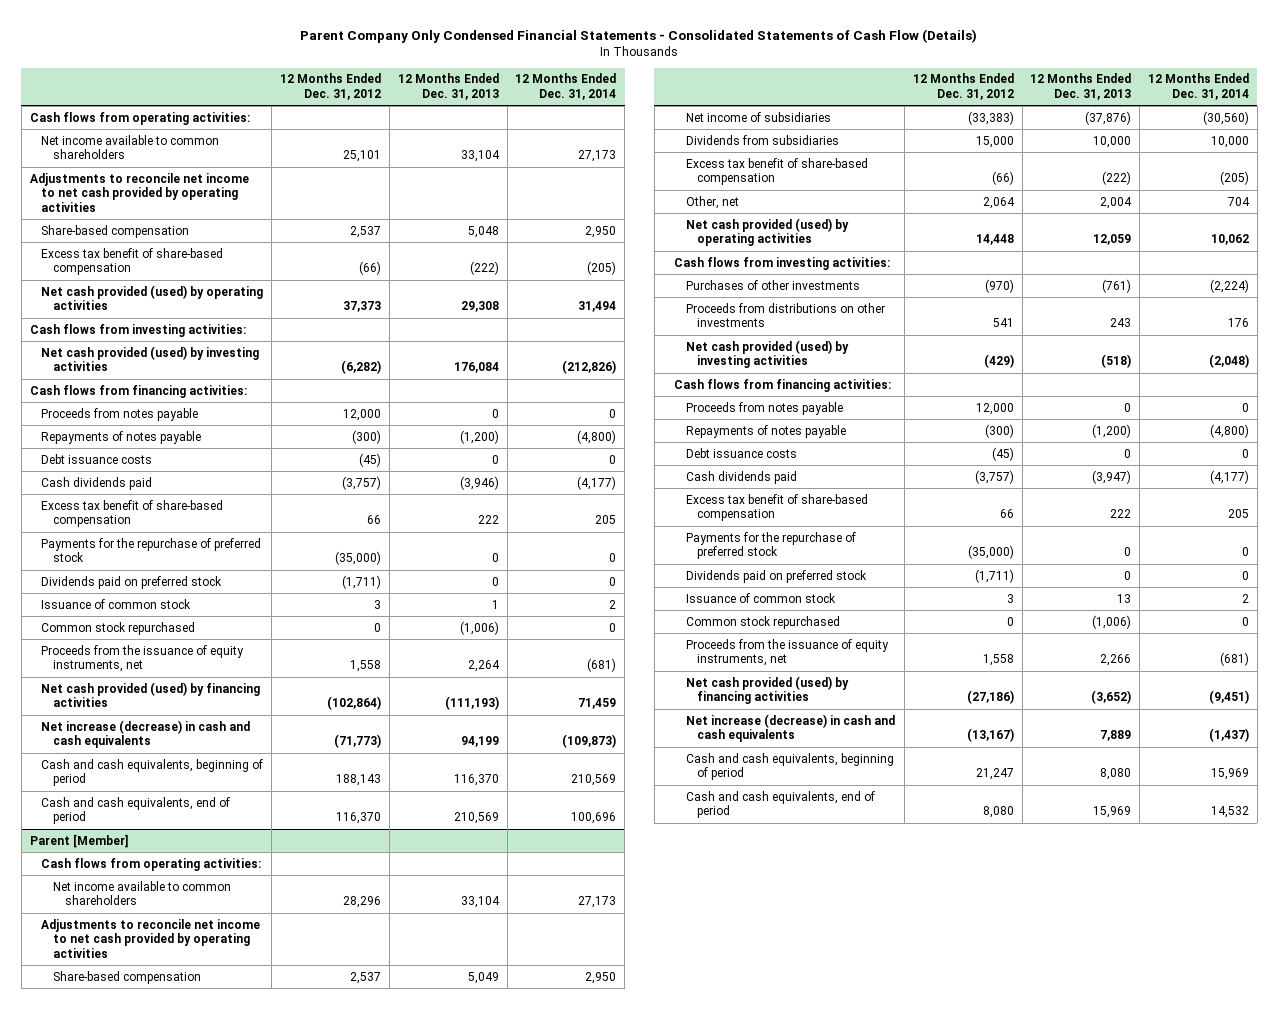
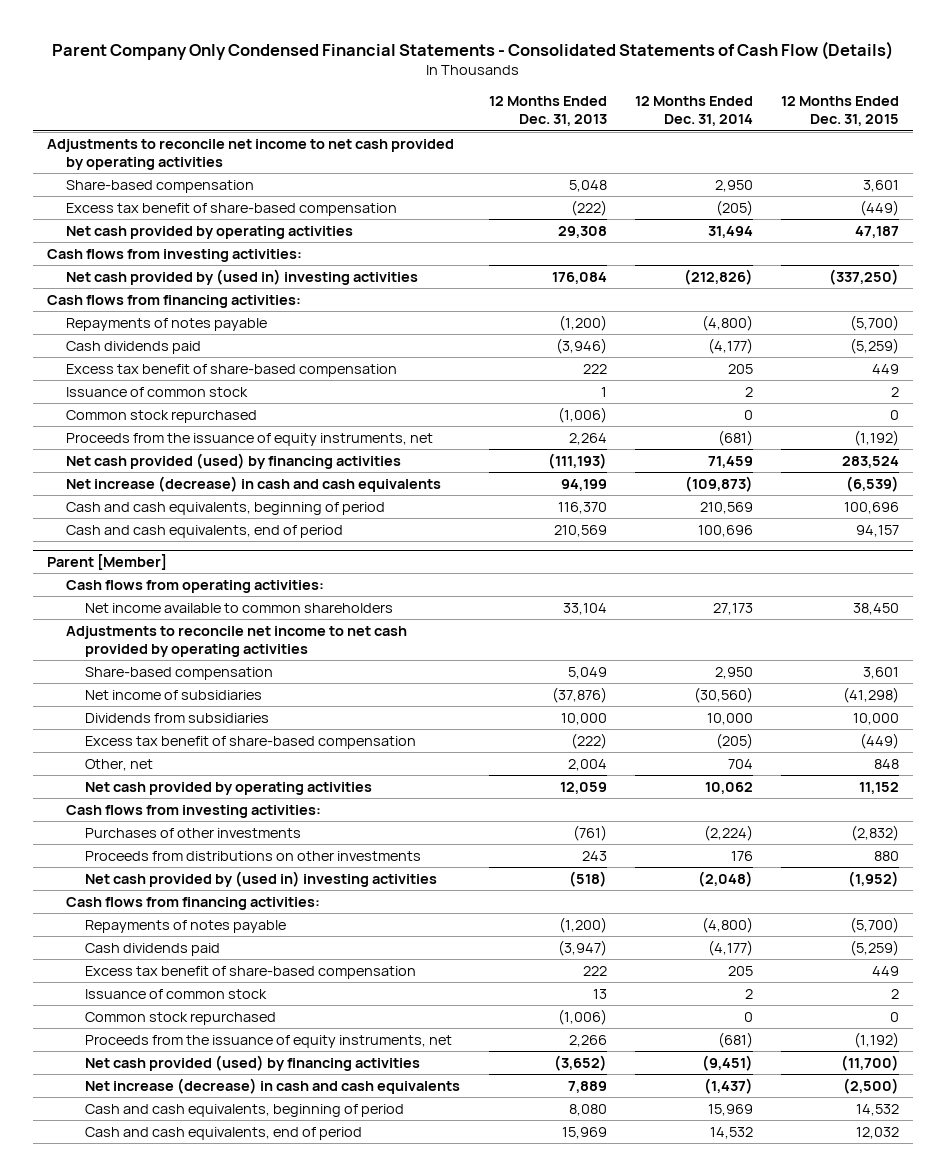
[280,73,382,100] 12 Months Ended Dec. 31, 2012 -> none
none -> [781,96,900,127] 12 Months Ended Dec. 31, 2015
[29,111,250,125] Cash flows from operating activities: -> none
[41,134,220,160] Net income available to common shareholders -> none
[41,284,264,311] Net cash provided (used) by operating activities -> [66,225,354,239] Net cash provided by operating activities
[41,345,260,372] Net cash provided (used) by investing activities -> [66,268,419,285] Net cash provided by (used in) investing activities
[41,407,199,421] Proceeds from notes payable -> none
[41,453,153,464] Debt issuance costs -> none
[41,537,262,563] Payments for the repurchase of preferred stock -> none
[41,575,223,589] Dividends paid on preferred stock -> none
[685,217,849,247] Net cash provided (used) by operating activities -> [85,781,373,795] Net cash provided by operating activities
[685,339,849,369] Net cash provided (used) by investing activities -> [85,870,438,887] Net cash provided by (used in) investing activities
[685,401,843,415] Proceeds from notes payable -> none
[685,447,797,458] Debt issuance costs -> none
[685,531,856,560] Payments for the repurchase of preferred stock -> none
[685,569,867,583] Dividends paid on preferred stock -> none

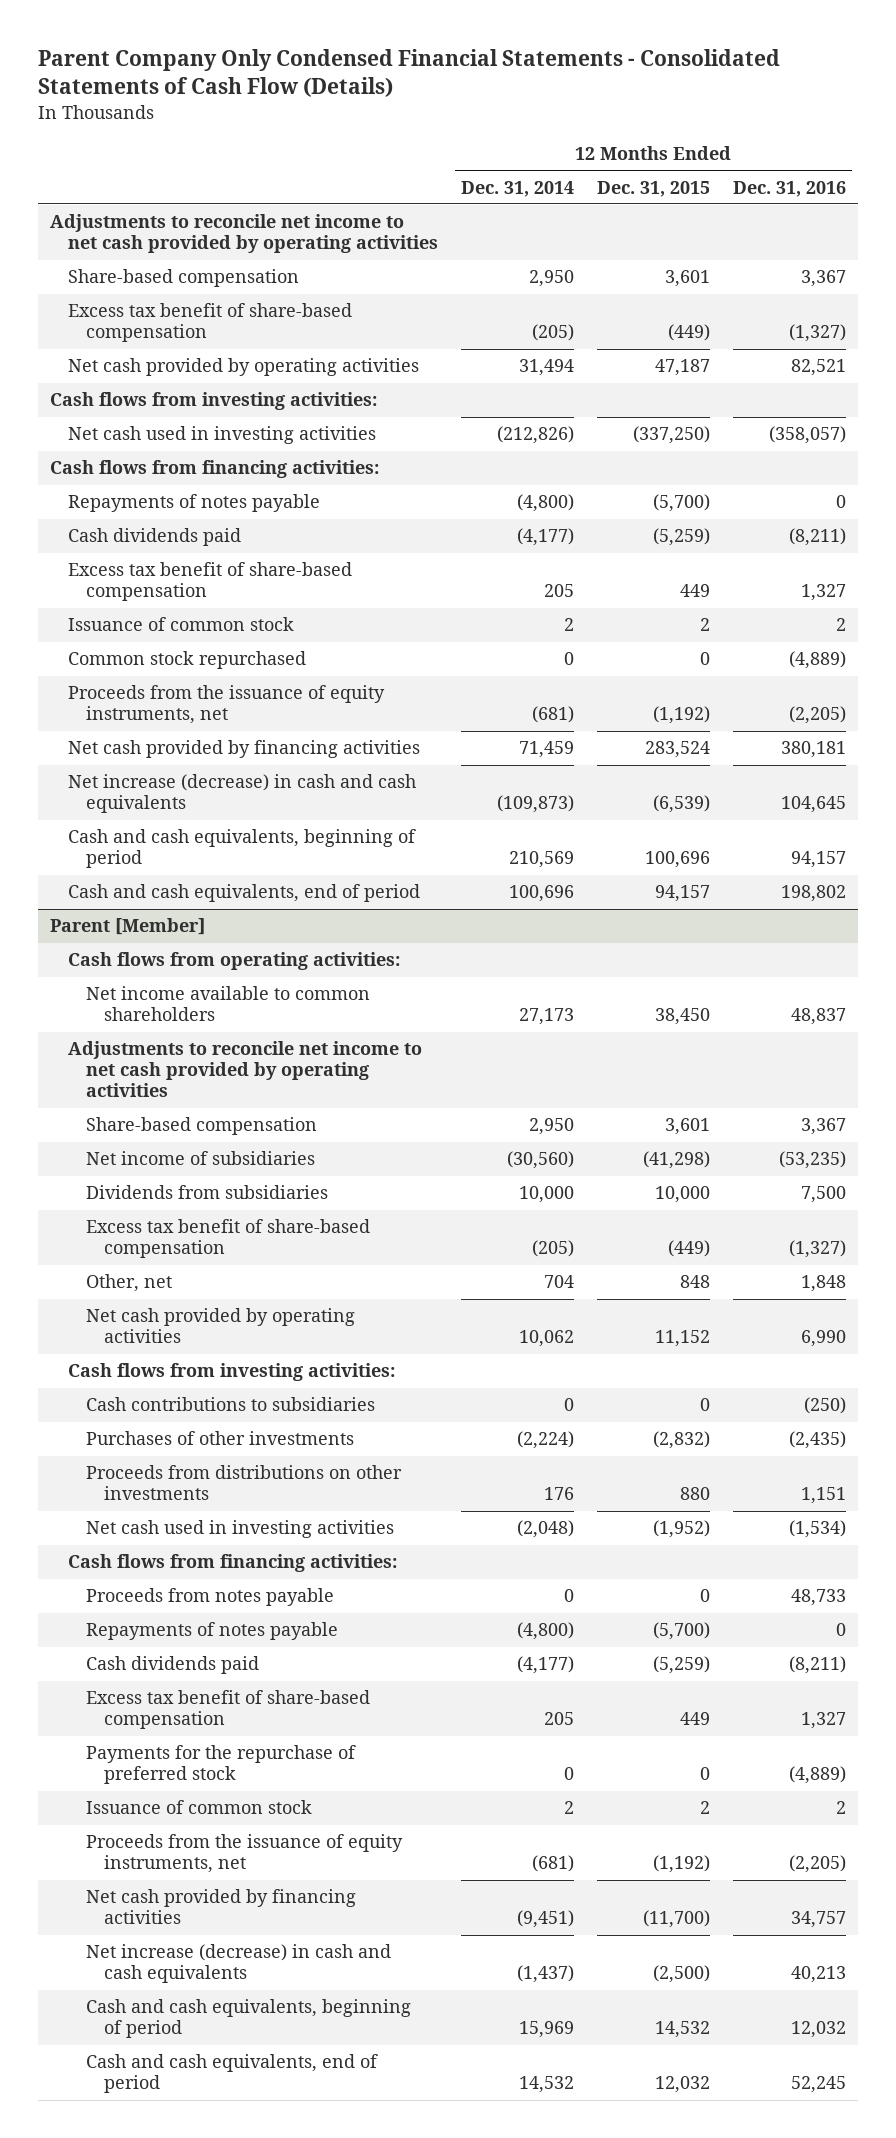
[488,96,607,127] 12 Months Ended Dec. 31, 2013 -> none
none -> [733,180,847,197] Dec. 31, 2016
[66,268,419,285] Net cash provided by (used in) investing activities -> [67,426,376,445] Net cash used in investing activities
[66,452,402,469] Net cash provided (used) by financing activities -> [67,740,420,759] Net cash provided by financing activities
none -> [85,1397,375,1412] Cash contributions to subsidiaries
[85,870,438,887] Net cash provided by (used in) investing activities -> [85,1520,394,1539] Net cash used in investing activities
none -> [85,1588,334,1607] Proceeds from notes payable
none -> [85,1745,356,1785] Payments for the repurchase of preferred stock
[85,1011,277,1025] Common stock repurchased -> none
[85,1054,421,1071] Net cash provided (used) by financing activities -> [85,1889,356,1925] Net cash provided by financing activities

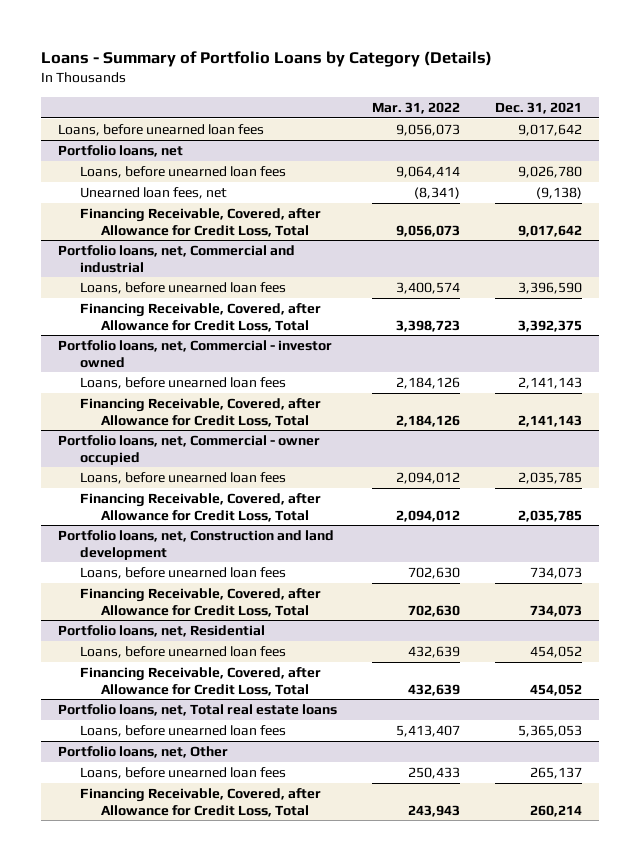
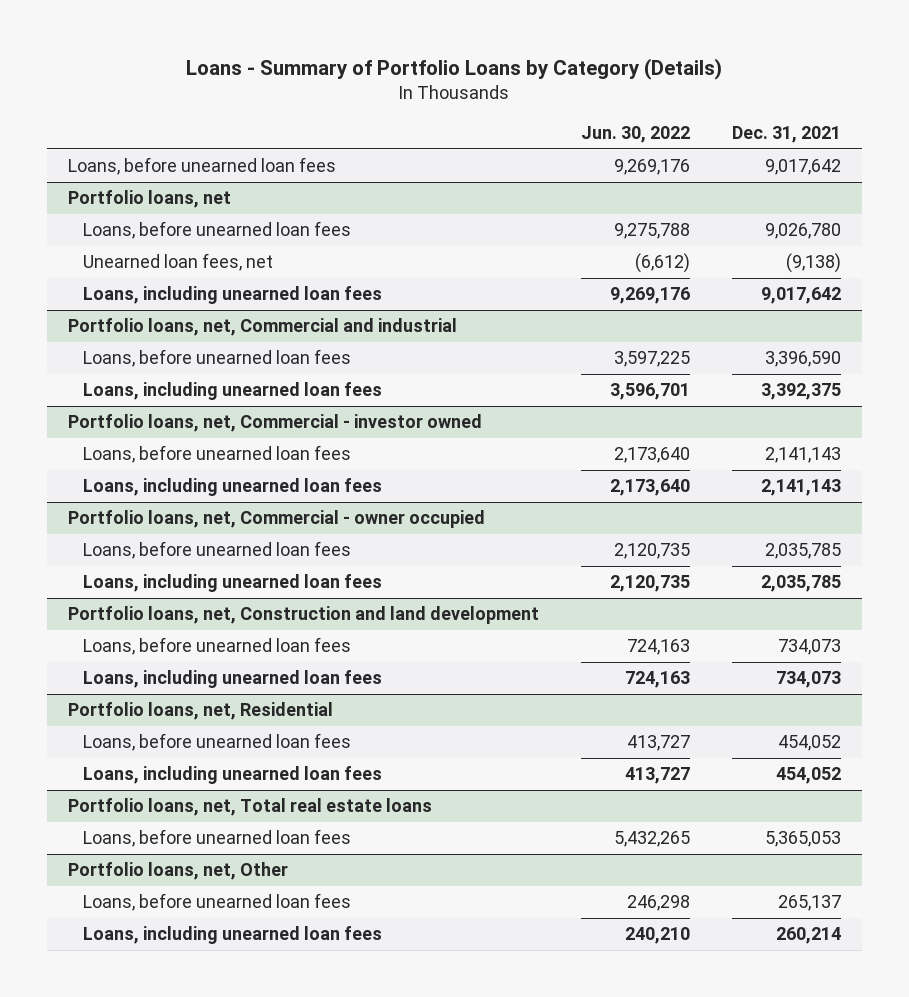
[372,101,461,114] Mar. 31, 2022 -> none
none -> [580,126,690,144] Jun. 30, 2022
[79,208,321,237] Financing Receivable, Covered, after Allowance for Credit Loss, Total -> [83,286,383,305] Loans, including unearned loan fees
[79,303,321,332] Financing Receivable, Covered, after Allowance for Credit Loss, Total -> [83,382,383,401] Loans, including unearned loan fees
[79,398,321,427] Financing Receivable, Covered, after Allowance for Credit Loss, Total -> [83,478,383,497] Loans, including unearned loan fees
[79,493,321,522] Financing Receivable, Covered, after Allowance for Credit Loss, Total -> [83,574,383,593] Loans, including unearned loan fees
[79,588,321,617] Financing Receivable, Covered, after Allowance for Credit Loss, Total -> [83,670,383,689] Loans, including unearned loan fees
[79,667,321,696] Financing Receivable, Covered, after Allowance for Credit Loss, Total -> [83,766,383,785] Loans, including unearned loan fees
[79,788,321,817] Financing Receivable, Covered, after Allowance for Credit Loss, Total -> [83,926,383,945] Loans, including unearned loan fees

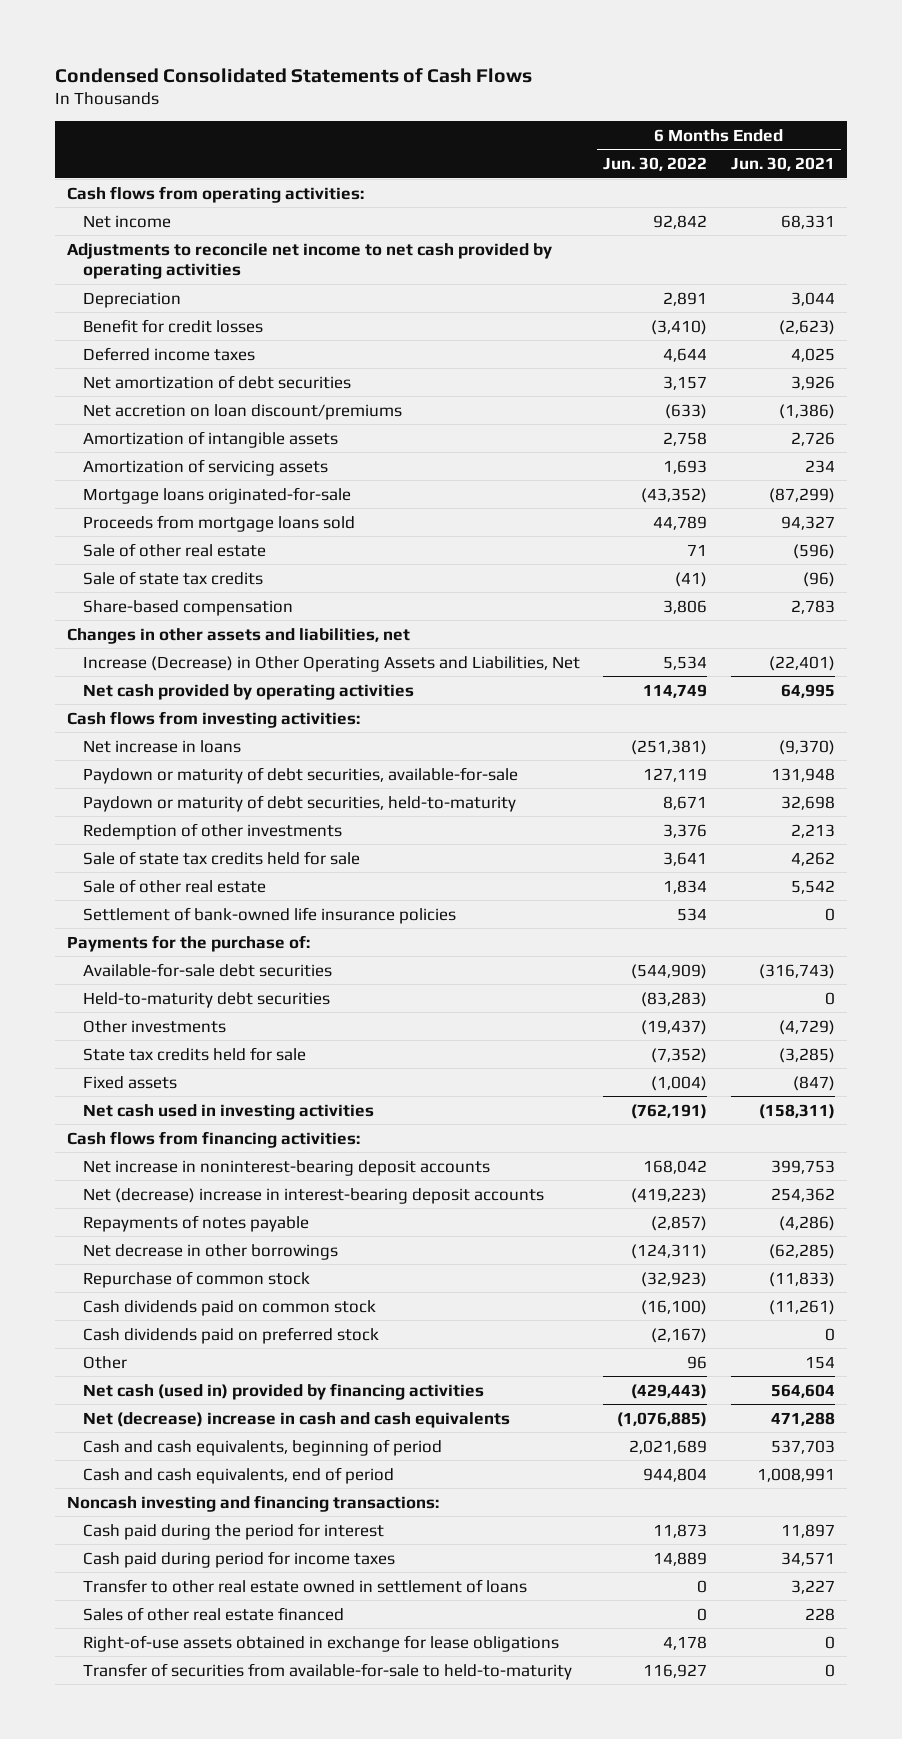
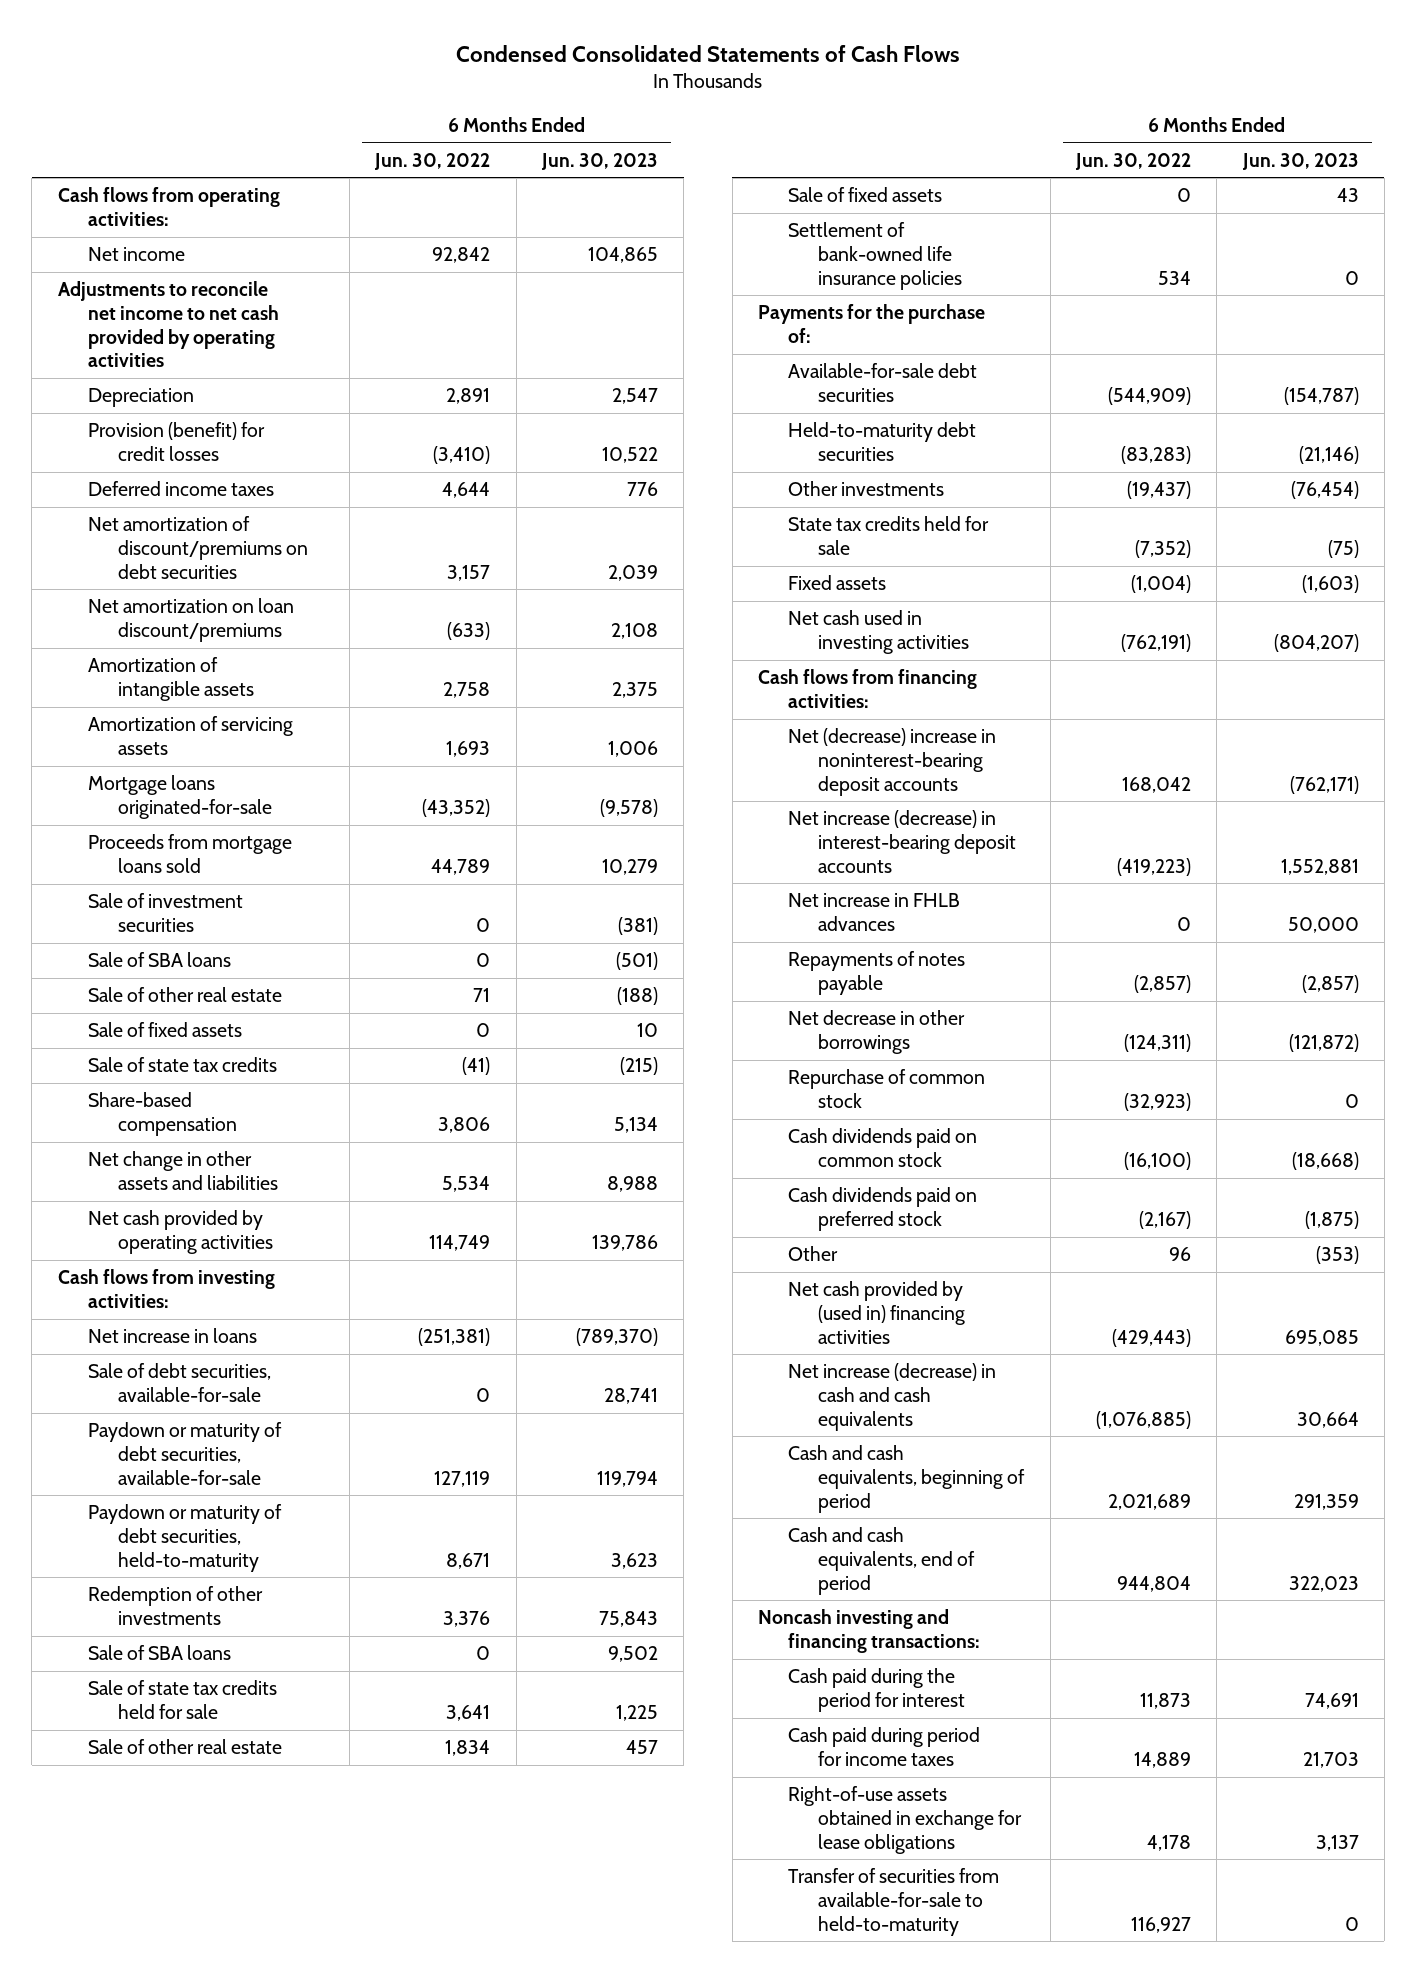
[731,157,836,172] Jun. 30, 2021 -> none
none -> [541,152,659,170] Jun. 30, 2023
[82,318,263,333] Benefit for credit losses -> [87,422,265,461] Provision (benefit) for credit losses
[82,374,351,389] Net amortization of debt securities -> [87,516,308,579] Net amortization of discount/premiums on debt securities
[82,403,402,420] Net accretion on loan discount/premiums -> [87,598,294,642] Net amortization on loan discount/premiums
none -> [87,893,243,932] Sale of investment securities
none -> [87,952,231,968] Sale of SBA loans
none -> [87,1022,242,1038] Sale of fixed assets
[67,627,411,644] Changes in other assets and liabilities, net -> none
[82,655,580,672] Increase (Decrease) in Other Operating Assets and Liabilities, Net -> [87,1151,278,1190] Net change in other assets and liabilities
none -> [87,1363,271,1402] Sale of debt securities, available-for-sale
none -> [87,1645,231,1661] Sale of SBA loans
none -> [788,187,943,203] Sale of fixed assets
[82,1159,490,1176] Net increase in noninterest-bearing deposit accounts -> [788,728,997,796] Net (decrease) increase in noninterest-bearing deposit accounts
[82,1187,544,1204] Net (decrease) increase in interest-bearing deposit accounts -> [788,810,1017,873] Net increase (decrease) in interest-bearing deposit accounts
none -> [788,893,961,931] Net increase in FHLB advances
[82,1382,484,1400] Net cash (used in) provided by financing activities -> [788,1281,966,1344] Net cash provided by (used in) financing activities
[82,1411,510,1428] Net (decrease) increase in cash and cash equivalents -> [788,1363,997,1431] Net increase (decrease) in cash and cash equivalents
[82,1578,527,1593] Transfer to other real estate owned in settlement of loans -> none
[82,1606,344,1621] Sales of other real estate financed -> none

